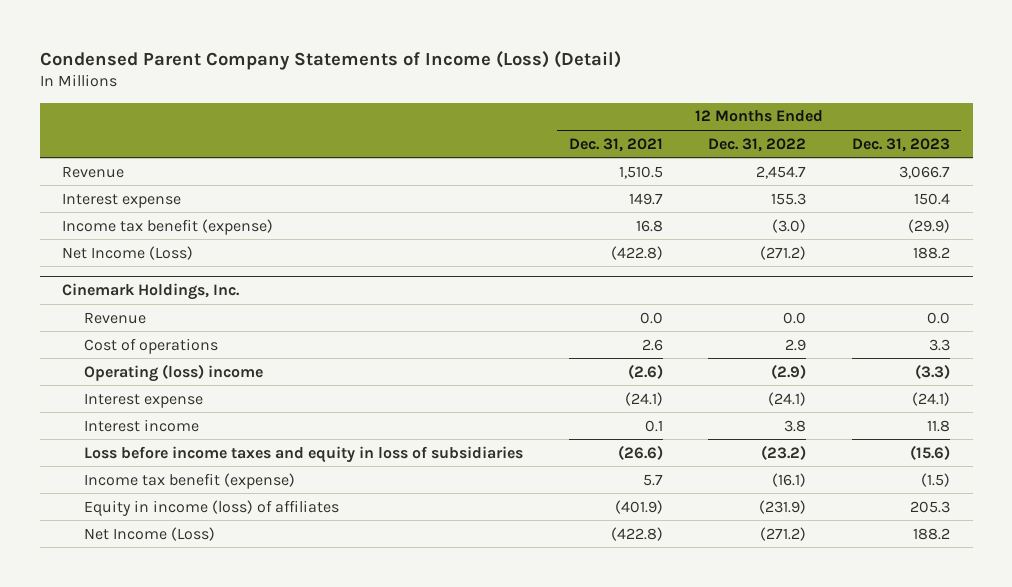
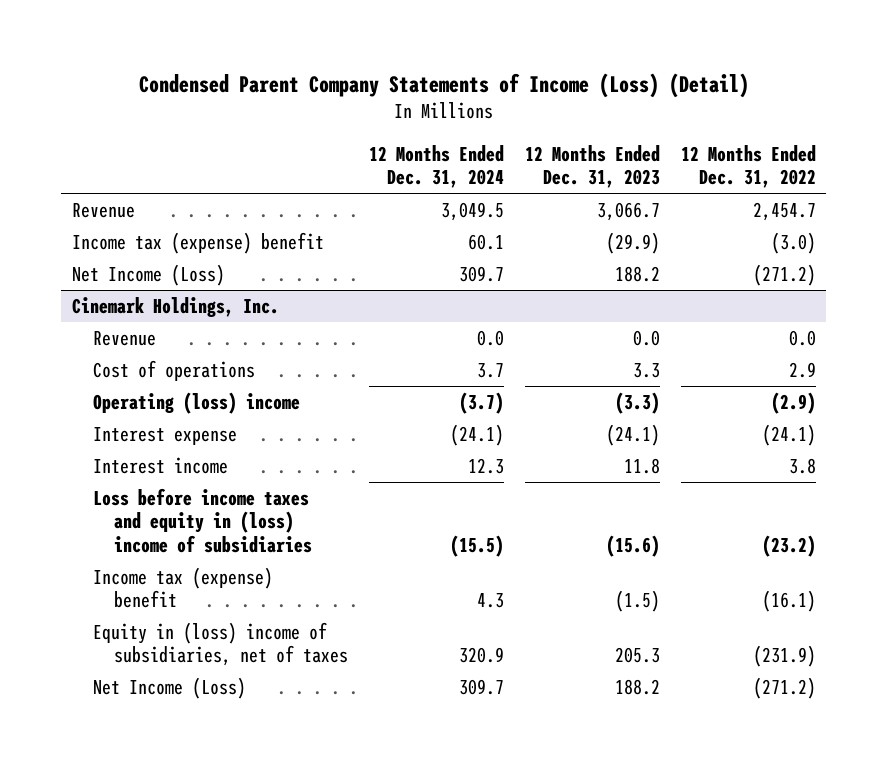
[568,137,663,152] Dec. 31, 2021 -> none
none -> [368,144,504,189] 12 Months Ended Dec. 31, 2024
[62,192,182,208] Interest expense -> none
[62,218,274,235] Income tax benefit (expense) -> [71,231,324,254] Income tax (expense) benefit
[83,445,523,463] Loss before income taxes and equity in loss of subsidiaries -> [92,487,312,553] Loss before income taxes and equity in (loss) income of subsidiaries
[83,472,295,489] Income tax benefit (expense) -> [92,566,273,609] Income tax (expense) benefit
[83,499,339,516] Equity in income (loss) of affiliates -> [92,621,348,667] Equity in (loss) income of subsidiaries, net of taxes

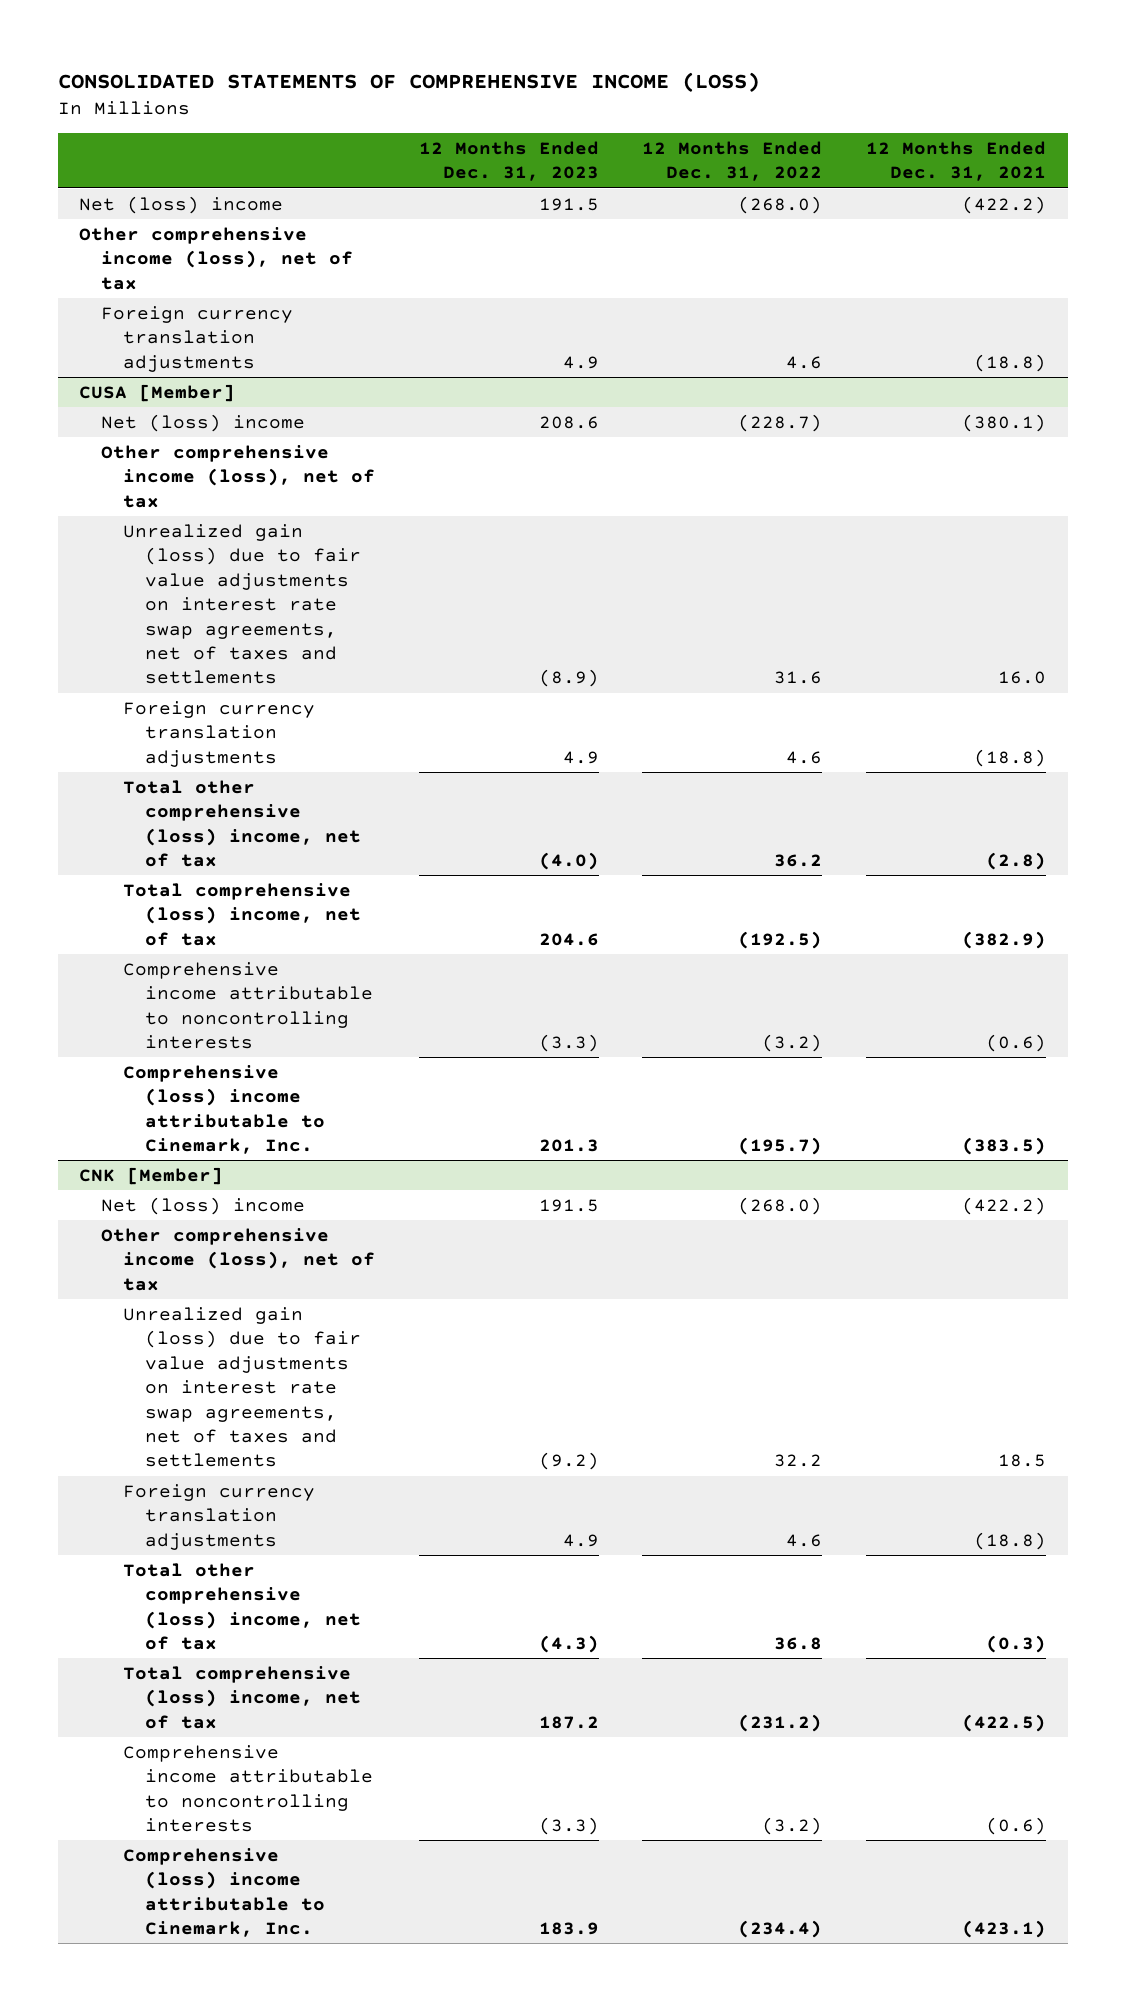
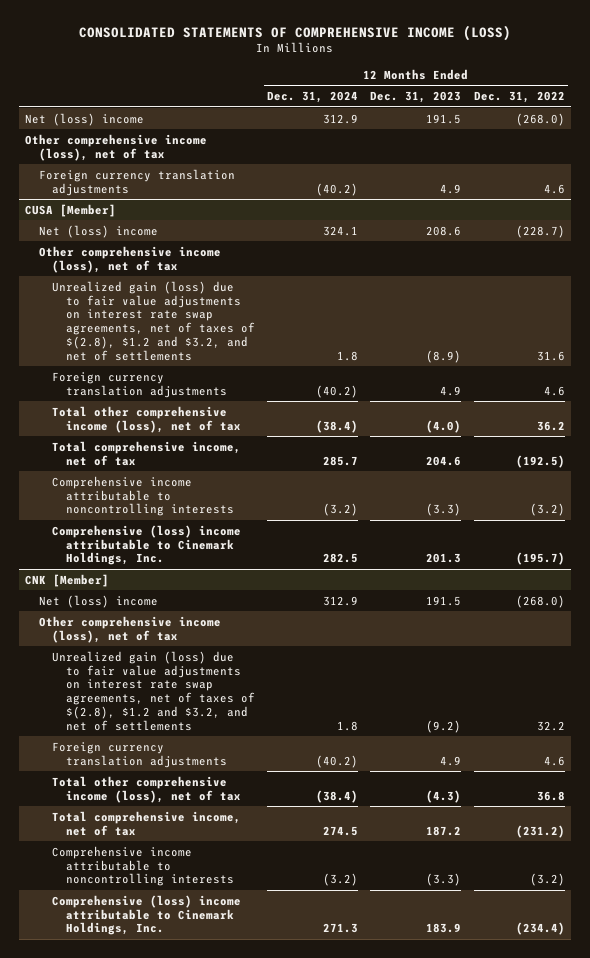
[866,140,1047,182] 12 Months Ended Dec. 31, 2021 -> none
none -> [267,91,359,104] Dec. 31, 2024
[123,523,362,685] Unrealized gain (loss) due to fair value adjustments on interest rate swap agreements, net of taxes and settlements -> [52,280,255,361] Unrealized gain (loss) due to fair value adjustments on interest rate swap agreements, net of taxes of $(2.8), $1.2 and $3.2, and net of settlements
[123,779,362,868] Total other comprehensive (loss) income, net of tax -> [52,405,241,433] Total other comprehensive income (loss), net of tax
[123,882,362,946] Total comprehensive (loss) income, net of tax -> [52,440,242,466] Total comprehensive income, net of tax
[123,1064,326,1155] Comprehensive (loss) income attributable to Cinemark, Inc. -> [52,524,242,566] Comprehensive (loss) income attributable to Cinemark Holdings, Inc.
[123,1306,362,1468] Unrealized gain (loss) due to fair value adjustments on interest rate swap agreements, net of taxes and settlements -> [52,650,255,731] Unrealized gain (loss) due to fair value adjustments on interest rate swap agreements, net of taxes of $(2.8), $1.2 and $3.2, and net of settlements
[123,1562,362,1651] Total other comprehensive (loss) income, net of tax -> [52,775,241,803] Total other comprehensive income (loss), net of tax
[123,1665,362,1729] Total comprehensive (loss) income, net of tax -> [52,810,242,836] Total comprehensive income, net of tax
[123,1847,326,1938] Comprehensive (loss) income attributable to Cinemark, Inc. -> [52,894,242,936] Comprehensive (loss) income attributable to Cinemark Holdings, Inc.

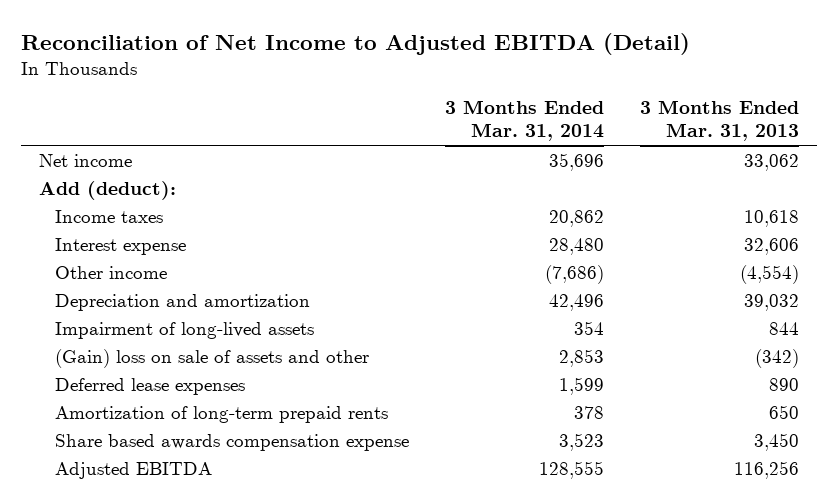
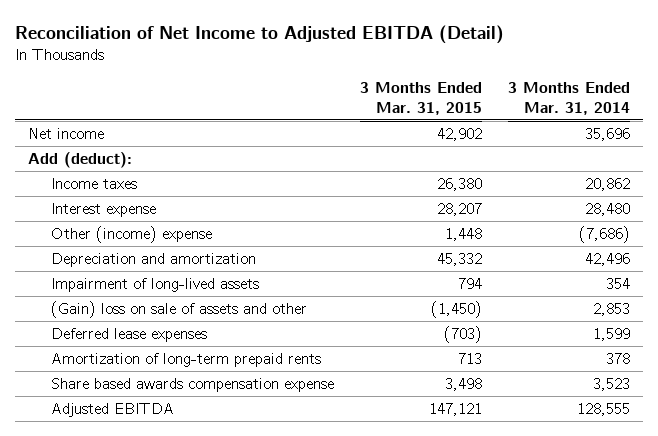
[639,99,799,142] 3 Months Ended Mar. 31, 2013 -> none
none -> [359,81,482,115] 3 Months Ended Mar. 31, 2015
[55,265,168,279] Other income -> [50,225,212,243] Other (income) expense

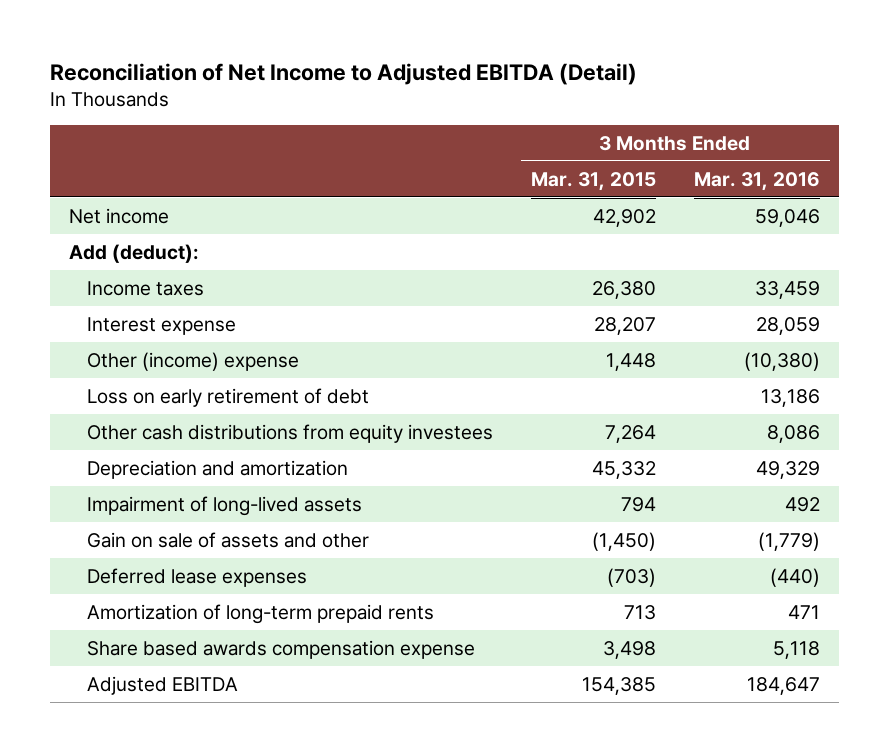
[507,81,630,115] 3 Months Ended Mar. 31, 2014 -> none
none -> [693,171,820,191] Mar. 31, 2016
none -> [86,387,369,407] Loss on early retirement of debt
none -> [86,423,493,443] Other cash distributions from equity investees
[50,300,307,318] (Gain) loss on sale of assets and other -> [86,531,369,548] Gain on sale of assets and other
[428,402,482,416] 147,121 -> [581,676,656,695] 154,385

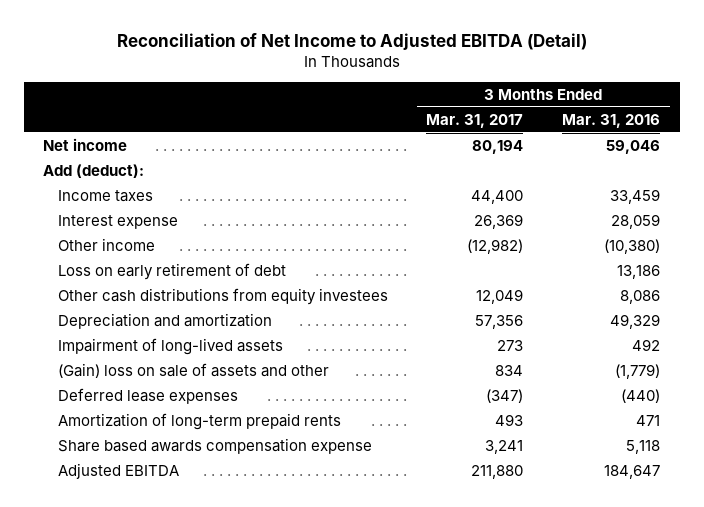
[530,171,656,191] Mar. 31, 2015 -> none
none -> [426,113,524,128] Mar. 31, 2017
[86,351,299,371] Other (income) expense -> [57,237,155,251] Other income
[86,531,369,548] Gain on sale of assets and other -> [57,362,329,378] (Gain) loss on sale of assets and other

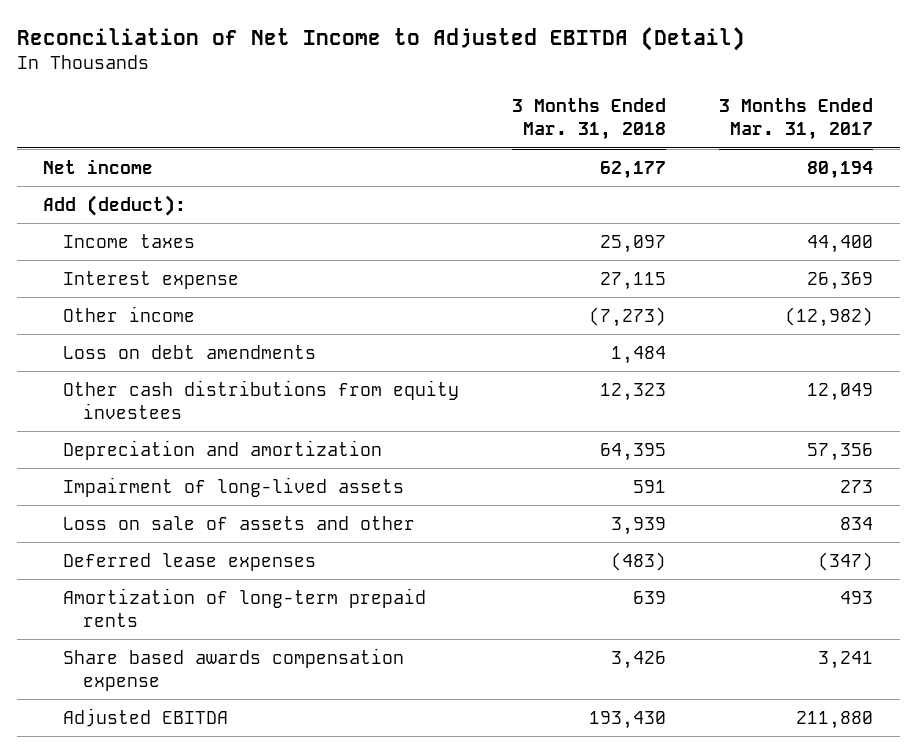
[562,113,661,128] Mar. 31, 2016 -> none
none -> [512,98,667,141] 3 Months Ended Mar. 31, 2018
[57,262,286,280] Loss on early retirement of debt -> none
none -> [63,344,317,359] Loss on debt amendments
[57,362,329,378] (Gain) loss on sale of assets and other -> [63,515,416,530] Loss on sale of assets and other

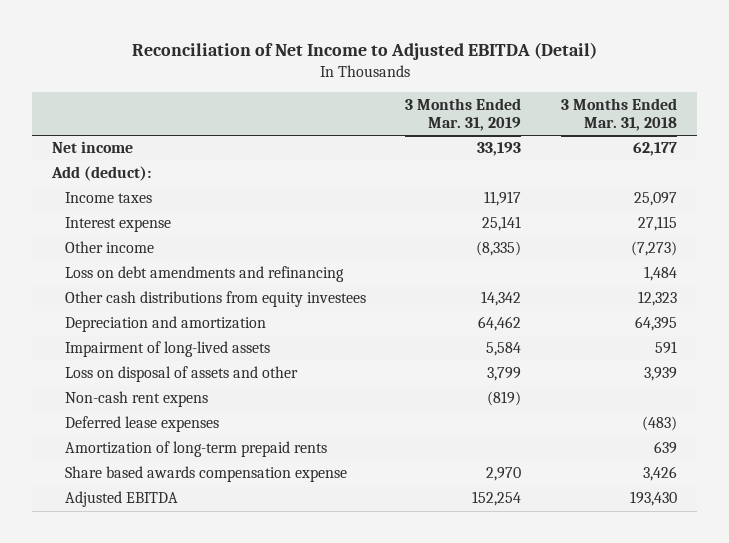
[719,98,874,141] 3 Months Ended Mar. 31, 2017 -> none
none -> [405,97,522,132] 3 Months Ended Mar. 31, 2019
[63,344,317,359] Loss on debt amendments -> [64,266,344,283] Loss on debt amendments and refinancing
[63,515,416,530] Loss on sale of assets and other -> [64,366,298,383] Loss on disposal of assets and other
none -> [64,391,208,408] Non-cash rent expens

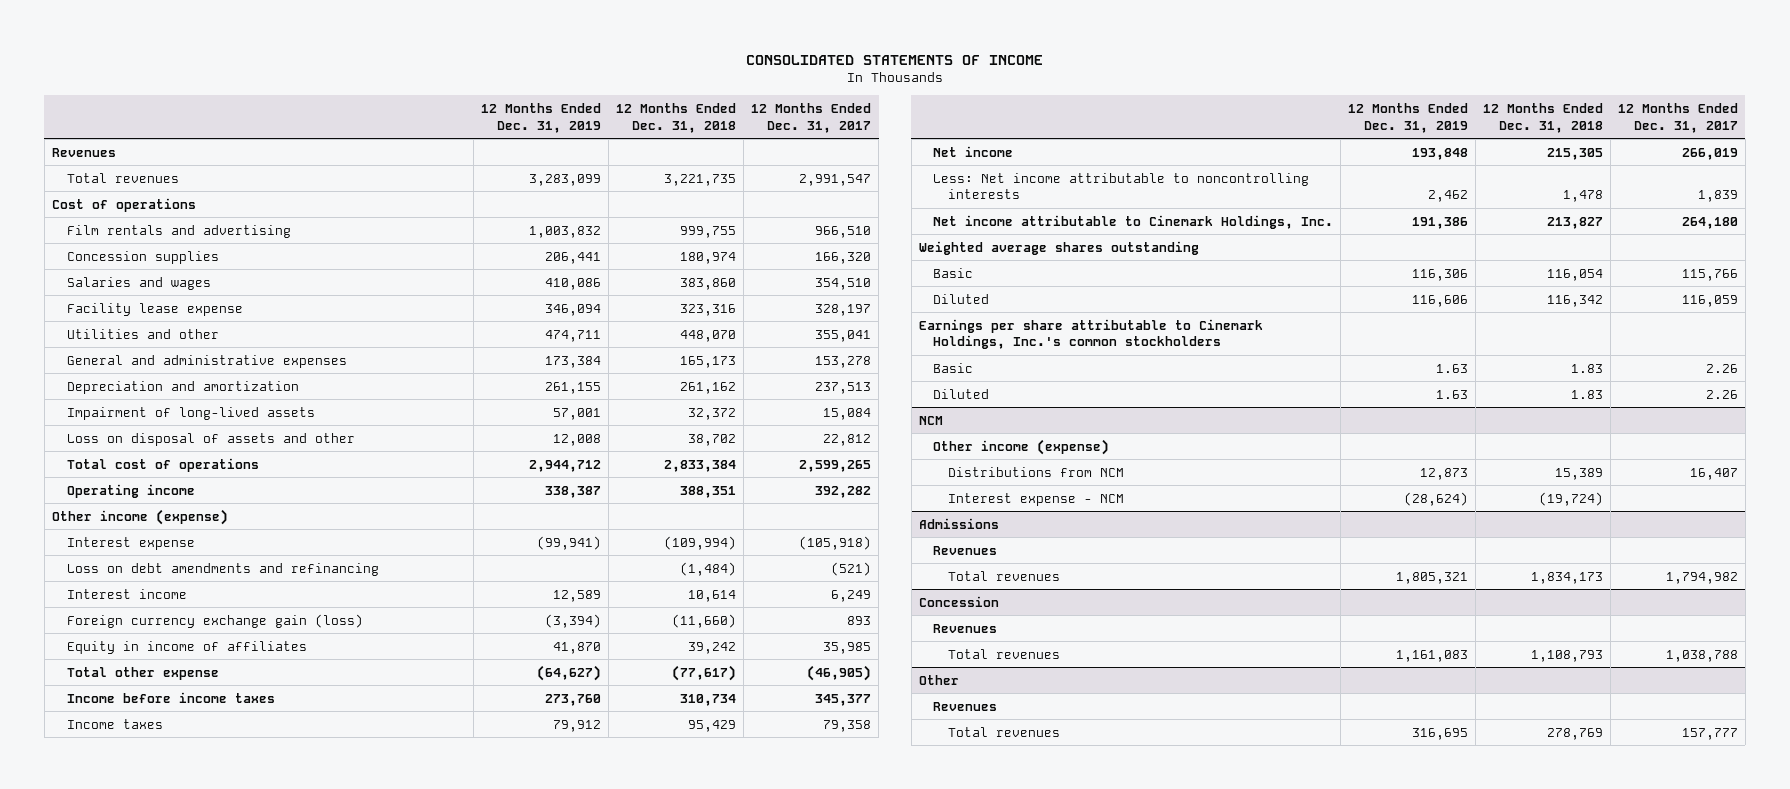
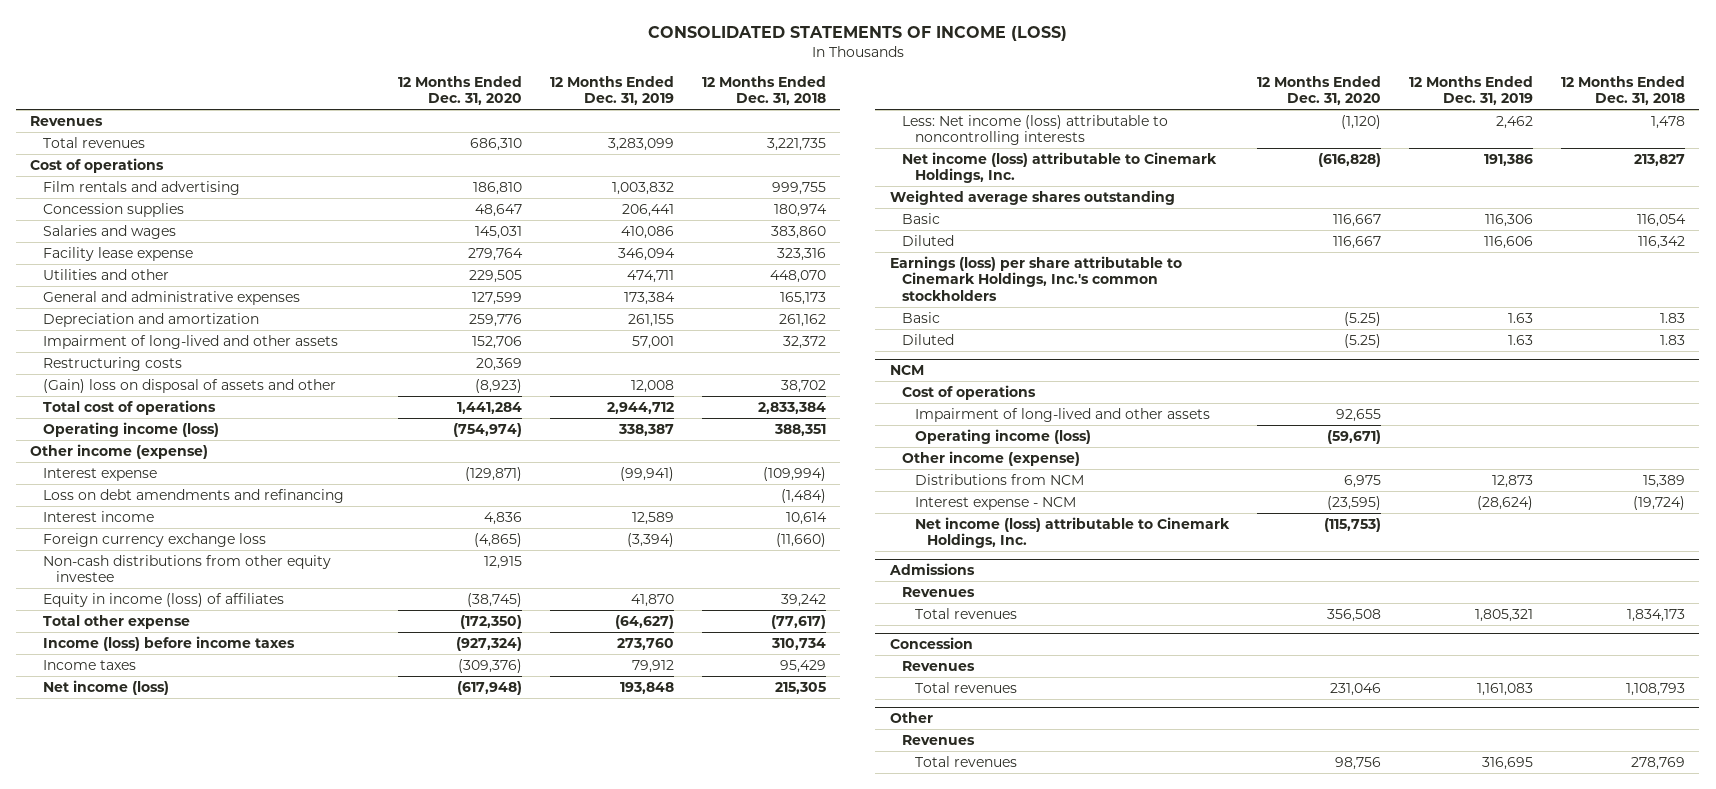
[745,54,1043,65] CONSOLIDATED STATEMENTS OF INCOME -> [647,26,1067,42] CONSOLIDATED STATEMENTS OF INCOME (LOSS)
[751,102,872,133] 12 Months Ended Dec. 31, 2017 -> none
none -> [397,76,522,106] 12 Months Ended Dec. 31, 2020
[66,406,315,420] Impairment of long-lived assets -> [43,334,339,349] Impairment of long-lived and other assets
none -> [43,356,183,371] Restructuring costs
[66,432,355,446] Loss on disposal of assets and other -> [43,378,337,393] (Gain) loss on disposal of assets and other
[66,483,195,498] Operating income -> [43,421,220,437] Operating income (loss)
[66,613,363,628] Foreign currency exchange gain (loss) -> [43,532,267,547] Foreign currency exchange loss
none -> [43,554,332,583] Non-cash distributions from other equity investee
[66,640,307,654] Equity in income of affiliates -> [43,592,285,607] Equity in income (loss) of affiliates
[66,691,275,703] Income before income taxes -> [43,635,296,651] Income (loss) before income taxes
[933,145,1014,157] Net income -> [43,679,170,695] Net income (loss)
[933,172,1310,200] Less: Net income attributable to noncontrolling interests -> [902,114,1169,146] Less: Net income (loss) attributable to noncontrolling interests
[933,214,1334,229] Net income attributable to Cinemark Holdings, Inc. -> [902,151,1218,184] Net income (loss) attributable to Cinemark Holdings, Inc.
[918,318,1263,350] Earnings per share attributable to Cinemark Holdings, Inc.'s common stockholders -> [889,255,1182,301] Earnings (loss) per share attributable to Cinemark Holdings, Inc.'s common stockholders
none -> [902,384,1037,400] Cost of operations
none -> [914,407,1210,422] Impairment of long-lived and other assets
none -> [914,428,1091,444] Operating income (loss)
none -> [914,516,1230,549] Net income (loss) attributable to Cinemark Holdings, Inc.

